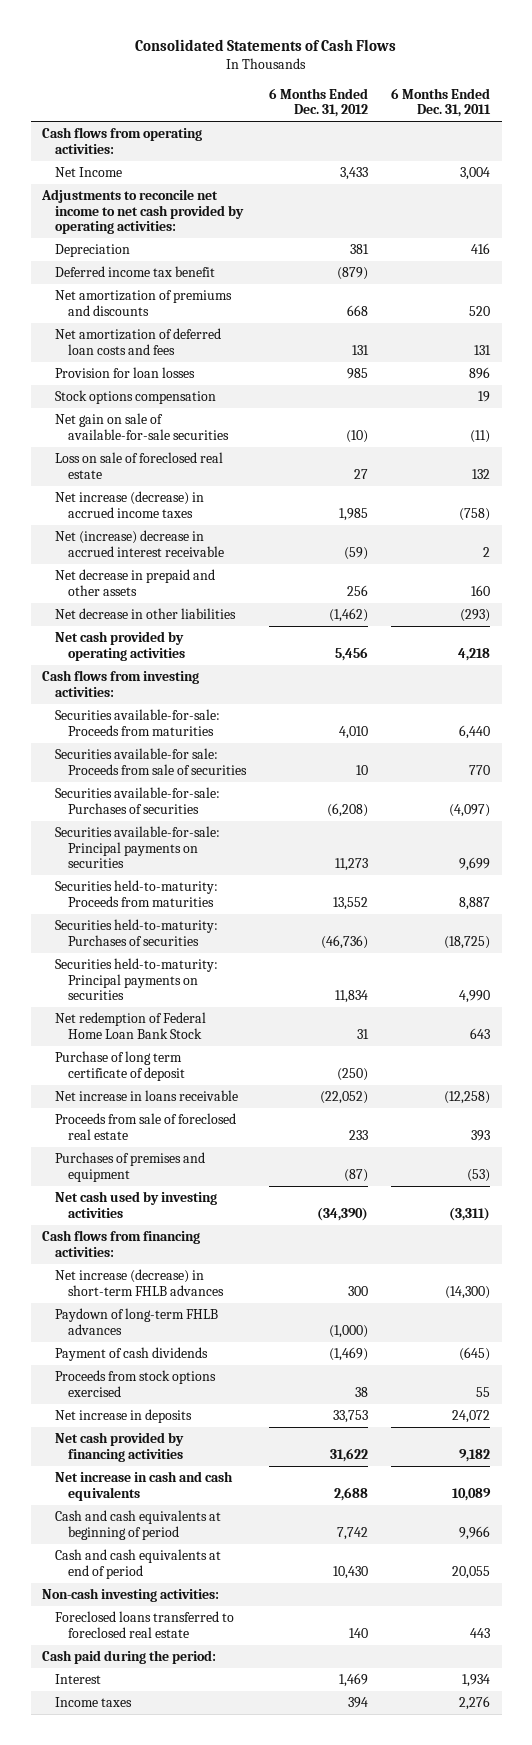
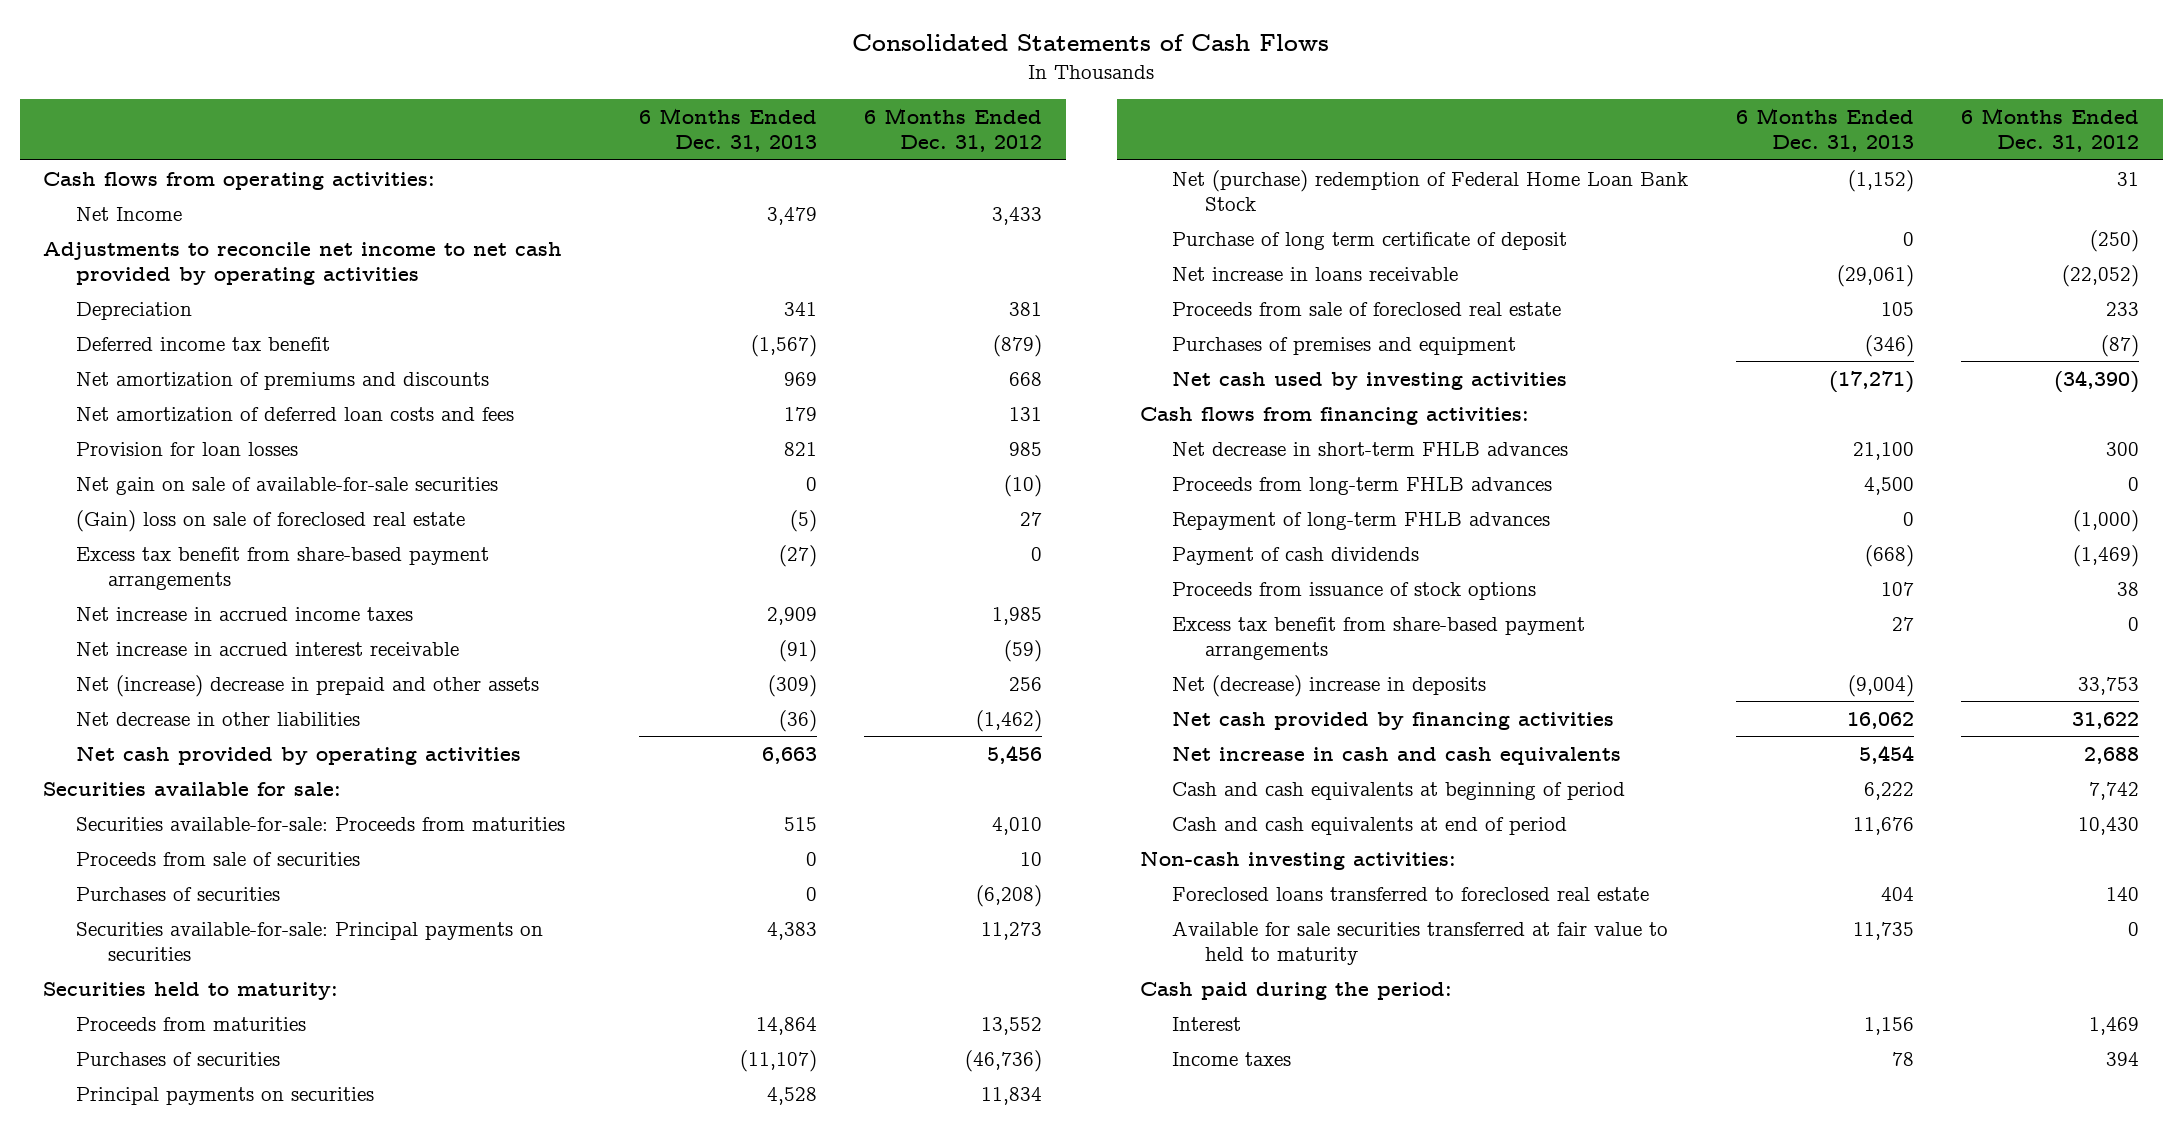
[391,87,492,117] 6 Months Ended Dec. 31, 2011 -> none
none -> [638,107,817,152] 6 Months Ended Dec. 31, 2013
[41,189,245,235] Adjustments to reconcile net income to net cash provided by operating activities: -> [43,241,563,285] Adjustments to reconcile net income to net cash provided by operating activities
[55,390,217,405] Stock options compensation -> none
[55,452,224,479] Loss on sale of foreclosed real estate -> [75,509,465,532] (Gain) loss on sale of foreclosed real estate
none -> [75,546,489,590] Excess tax benefit from share-based payment arrangements
[55,491,205,518] Net increase (decrease) in accrued income taxes -> [75,606,413,621] Net increase in accrued income taxes
[55,530,225,557] Net (increase) decrease in accrued interest receivable -> [75,641,459,656] Net increase in accrued interest receivable
[55,569,216,596] Net decrease in prepaid and other assets -> [75,674,539,697] Net (increase) decrease in prepaid and other assets
[42,670,200,697] Cash flows from investing activities: -> none
none -> [43,781,342,796] Securities available for sale:
[55,748,248,775] Securities available-for sale: Proceeds from sale of securities -> [75,851,360,866] Proceeds from sale of securities
[55,787,221,814] Securities available-for-sale: Purchases of securities -> [75,886,280,901] Purchases of securities
none -> [43,981,339,1000] Securities held to maturity:
[55,880,219,907] Securities held-to-maturity: Proceeds from maturities -> [75,1016,306,1031] Proceeds from maturities
[55,919,219,946] Securities held-to-maturity: Purchases of securities -> [75,1051,280,1066] Purchases of securities
[55,958,219,1001] Securities held-to-maturity: Principal payments on securities -> [75,1086,374,1105] Principal payments on securities
[55,1012,207,1039] Net redemption of Federal Home Loan Bank Stock -> [1172,169,1689,211] Net (purchase) redemption of Federal Home Loan Bank Stock
[55,1269,225,1296] Net increase (decrease) in short-term FHLB advances -> [1172,441,1569,456] Net decrease in short-term FHLB advances
none -> [1172,476,1553,495] Proceeds from long-term FHLB advances
[55,1308,219,1335] Paydown of long-term FHLB advances -> [1172,511,1551,530] Repayment of long-term FHLB advances
[55,1370,217,1397] Proceeds from stock options exercised -> [1172,581,1537,600] Proceeds from issuance of stock options
none -> [1172,616,1586,660] Excess tax benefit from share-based payment arrangements
[55,1409,193,1424] Net increase in deposits -> [1172,674,1487,697] Net (decrease) increase in deposits
none -> [1172,920,1669,965] Available for sale securities transferred at fair value to held to maturity

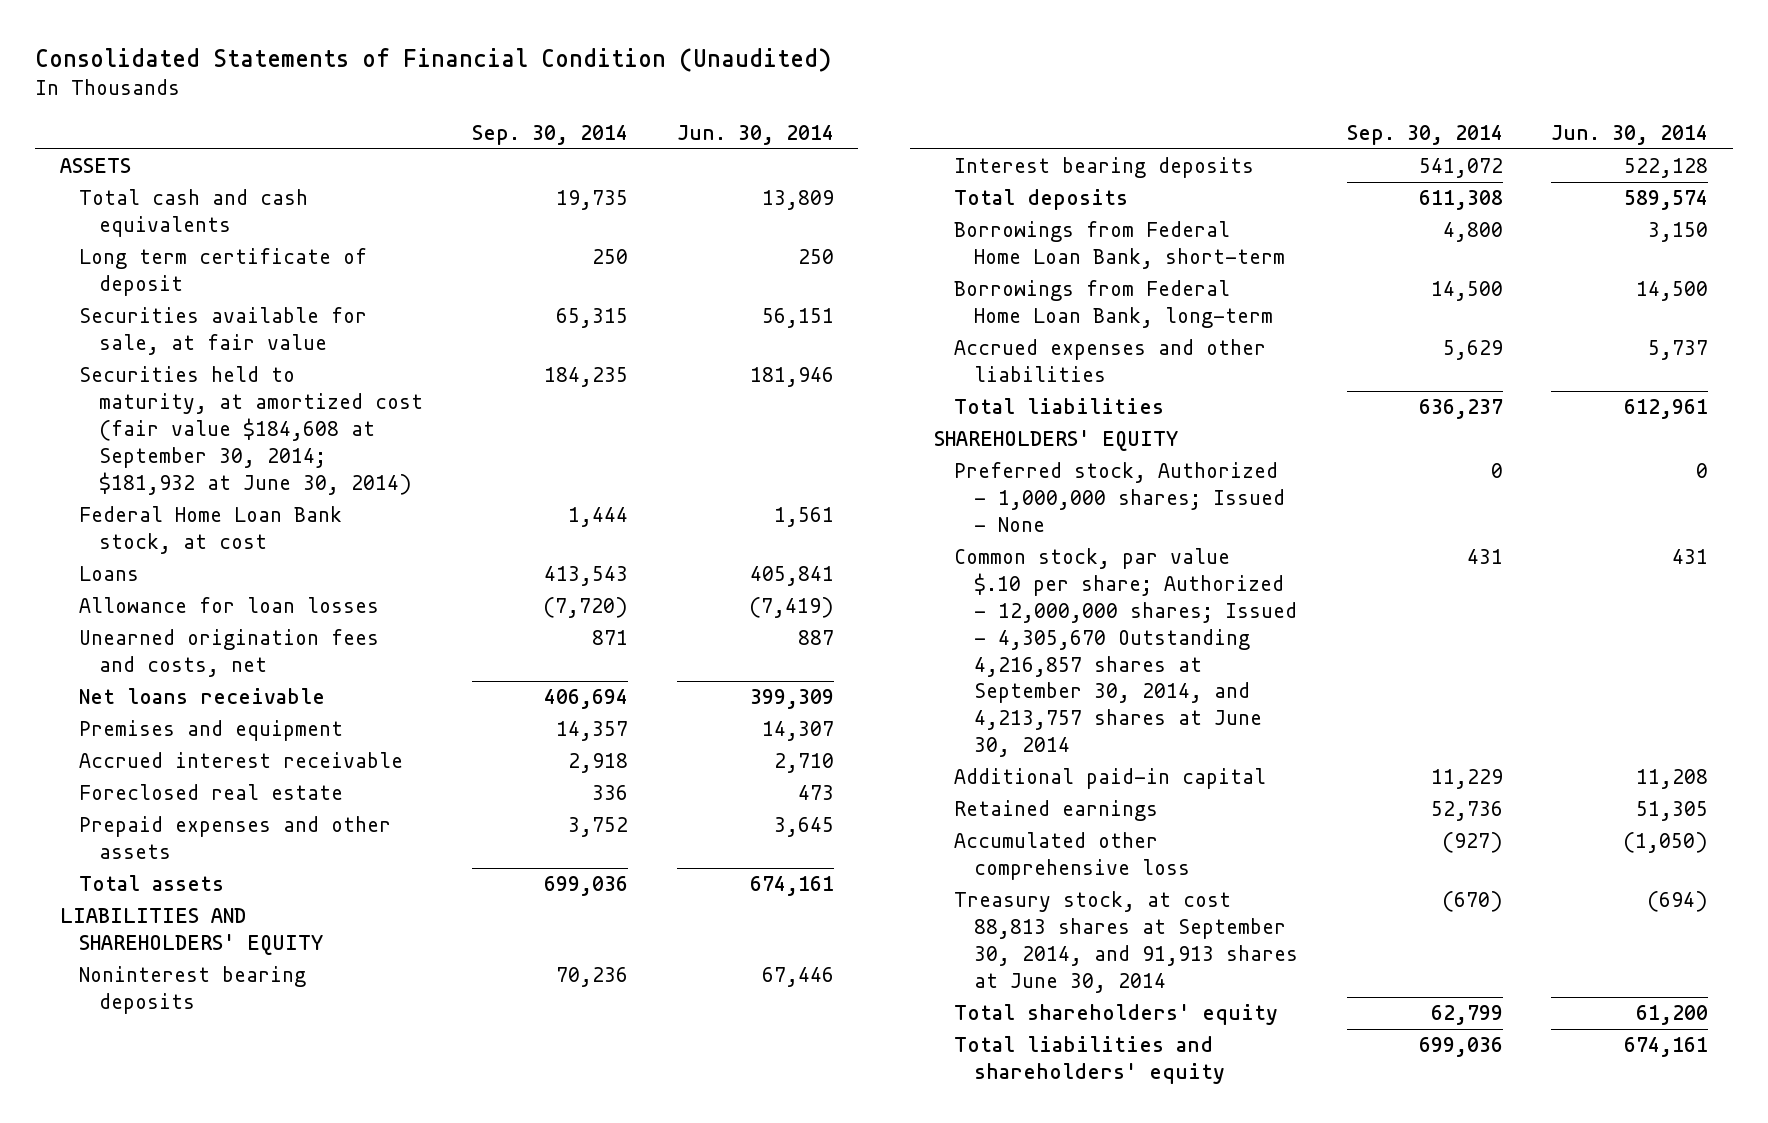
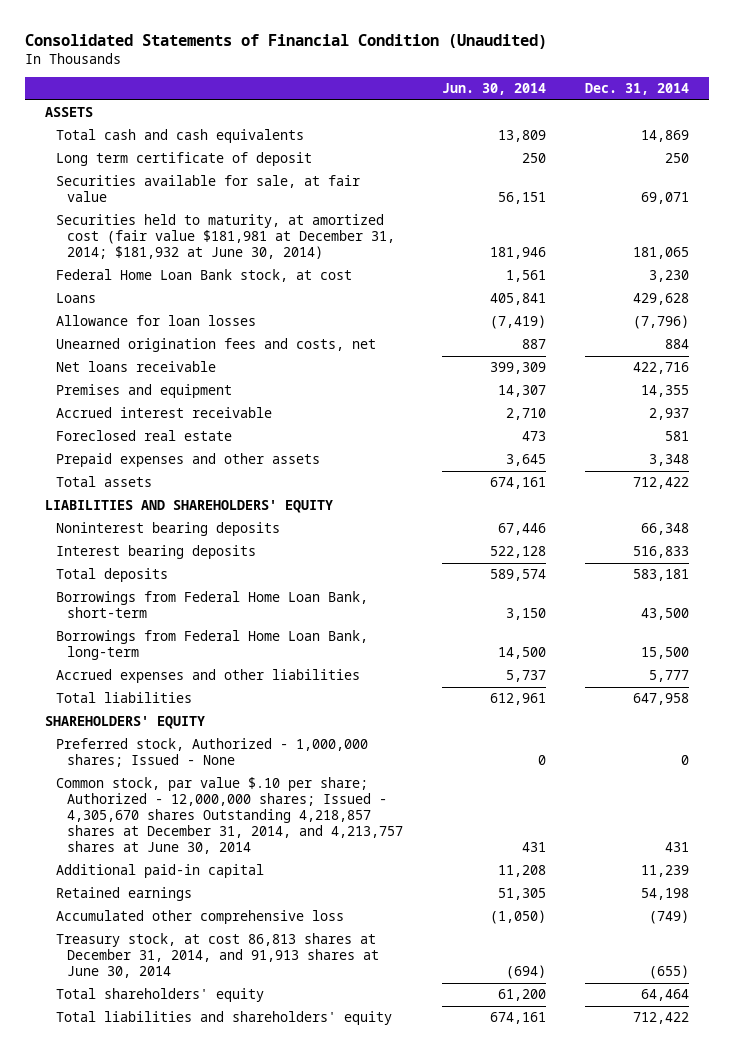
[472,124,629,145] Sep. 30, 2014 -> none
none -> [585,83,690,96] Dec. 31, 2014
[79,366,424,495] Securities held to maturity, at amortized cost (fair value $184,608 at September 30, 2014; $181,932 at June 30, 2014) -> [55,214,395,260] Securities held to maturity, at amortized cost (fair value $181,981 at December 31, 2014; $181,932 at June 30, 2014)
[954,548,1298,757] Common stock, par value $.10 per share; Authorized - 12,000,000 shares; Issued - 4,305,670 Outstanding 4,216,857 shares at September 30, 2014, and 4,213,757 shares at June 30, 2014 -> [55,777,403,855] Common stock, par value $.10 per share; Authorized - 12,000,000 shares; Issued - 4,305,670 shares Outstanding 4,218,857 shares at December 31, 2014, and 4,213,757 shares at June 30, 2014
[954,891,1299,993] Treasury stock, at cost 88,813 shares at September 30, 2014, and 91,913 shares at June 30, 2014 -> [55,933,379,979] Treasury stock, at cost 86,813 shares at December 31, 2014, and 91,913 shares at June 30, 2014

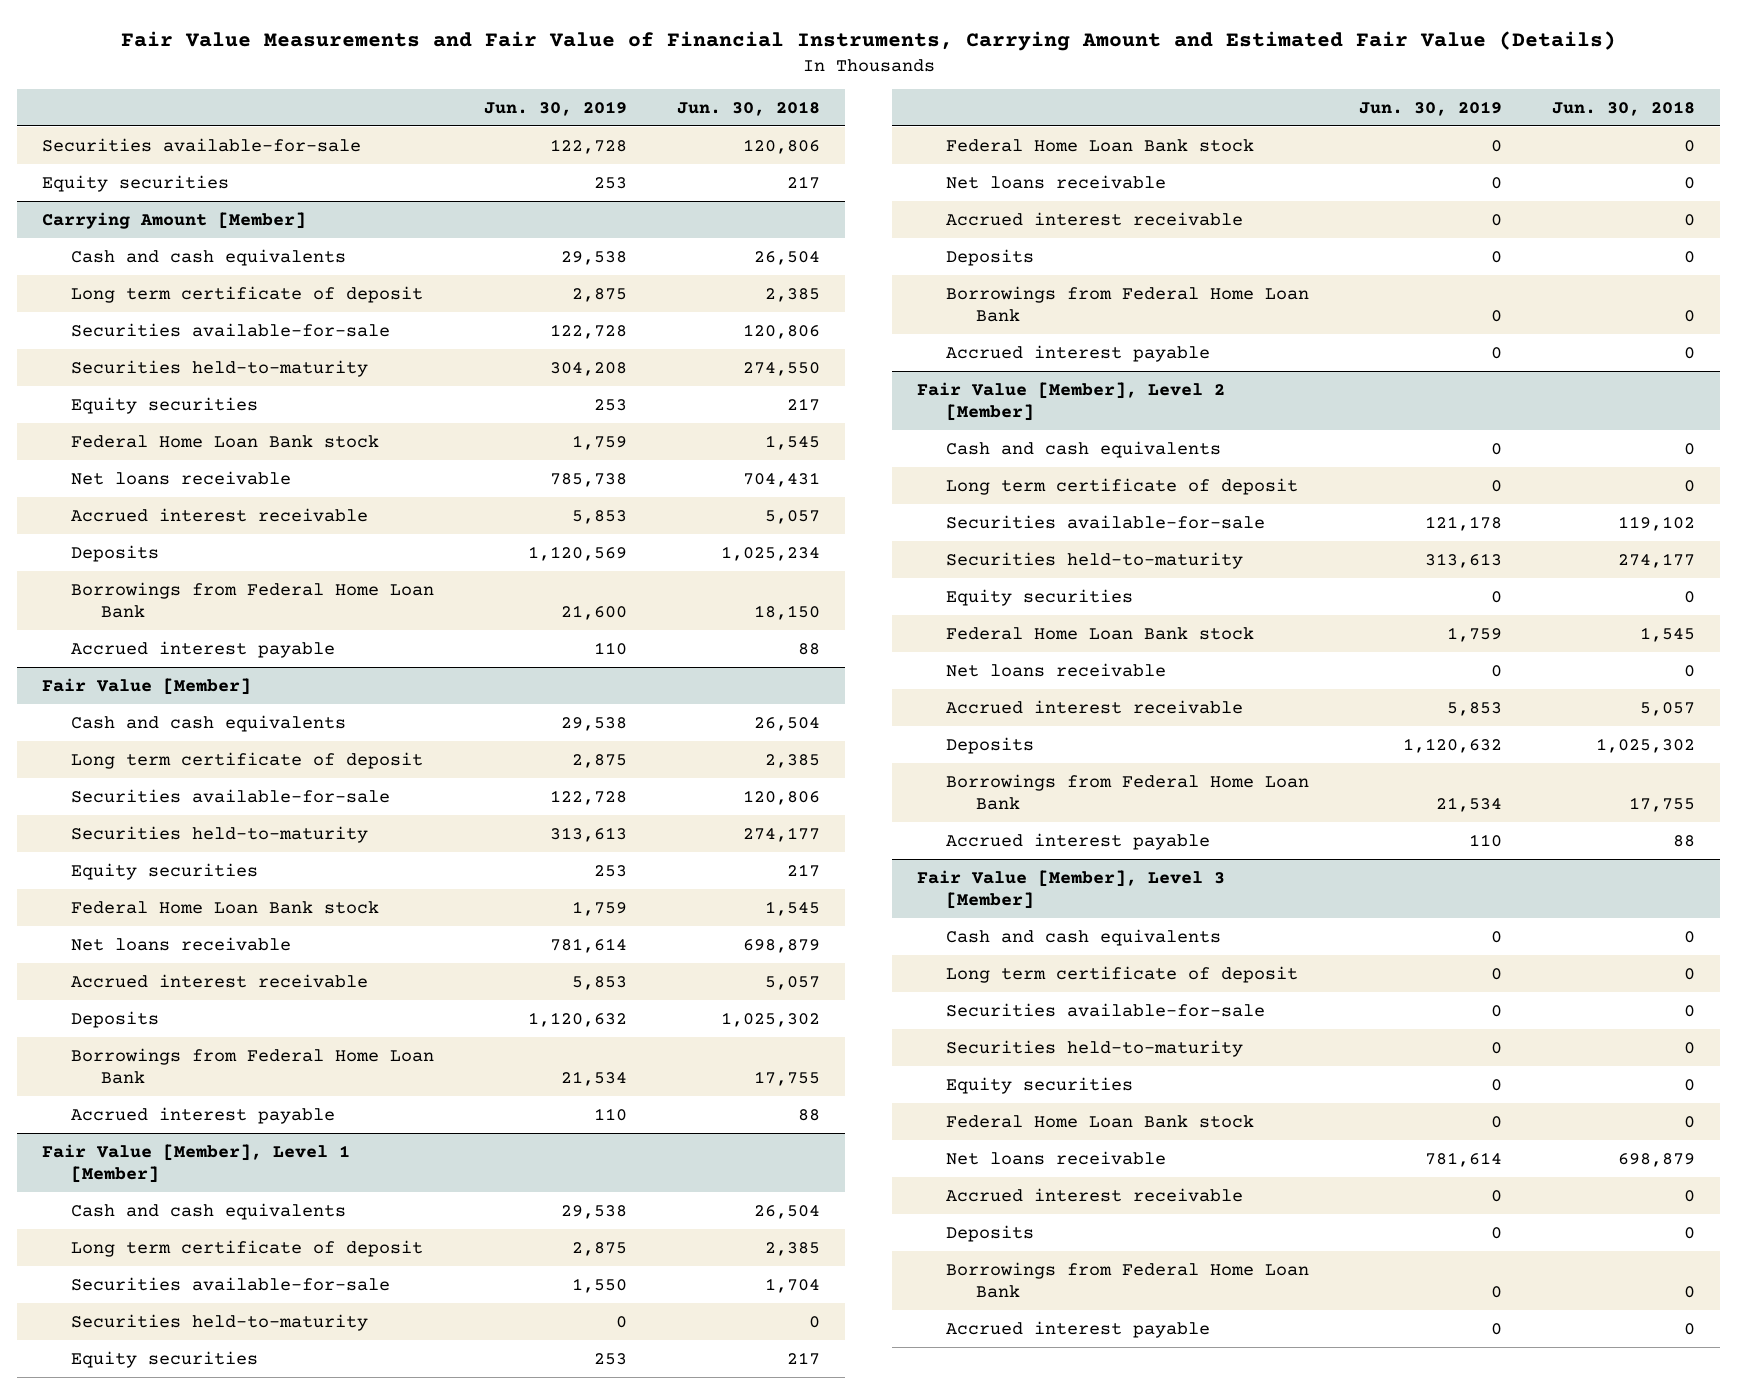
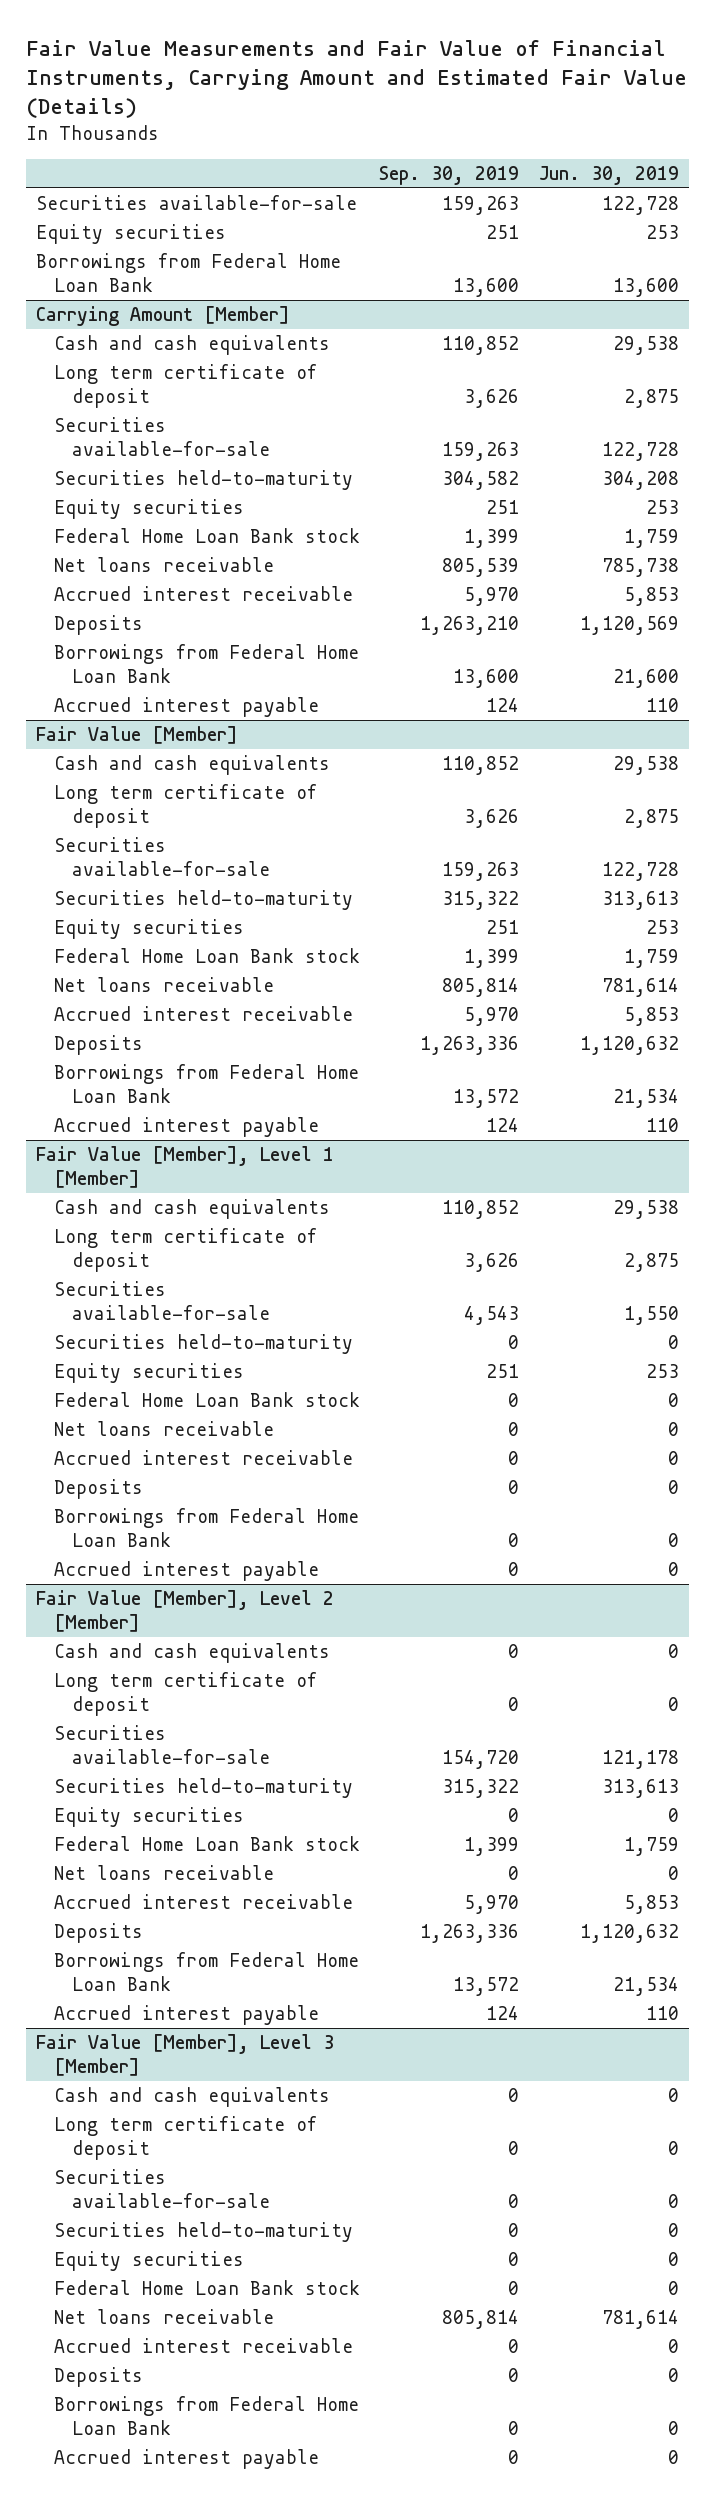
[677,100,821,116] Jun. 30, 2018 -> none
none -> [379,165,520,185] Sep. 30, 2019
none -> [35,253,341,292] Borrowings from Federal Home Loan Bank

